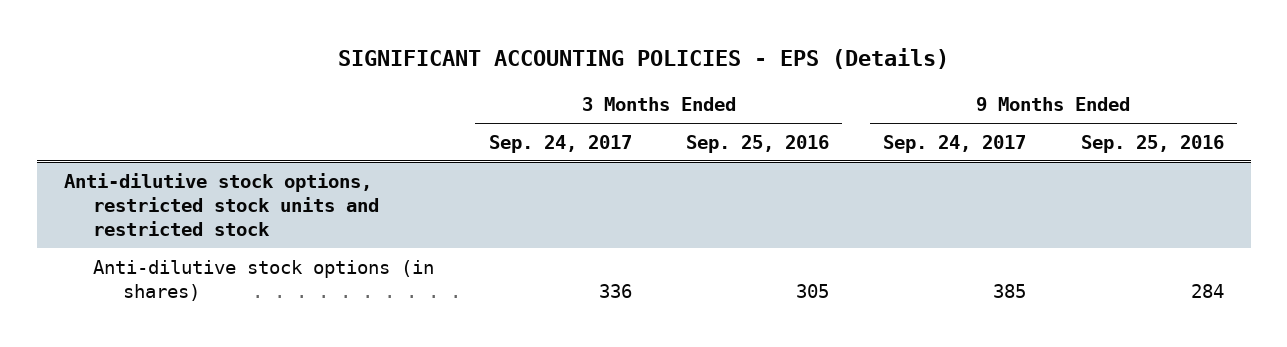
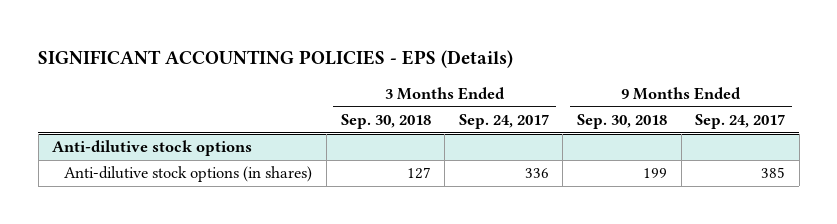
[685,134,829,153] Sep. 25, 2016 -> none
[1080,134,1224,153] Sep. 25, 2016 -> none
none -> [340,114,431,130] Sep. 30, 2018
none -> [576,114,667,130] Sep. 30, 2018
[63,172,380,236] Anti-dilutive stock options, restricted stock units and restricted stock -> [52,140,253,157] Anti-dilutive stock options

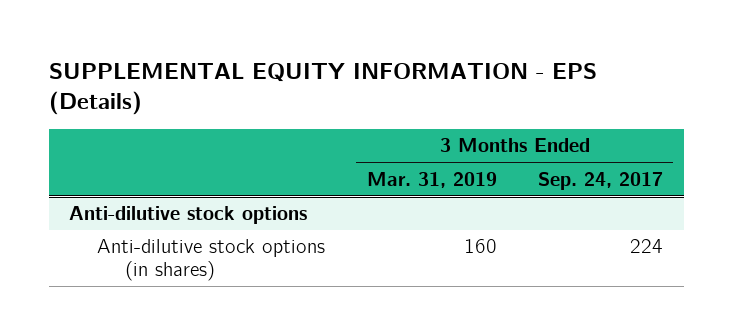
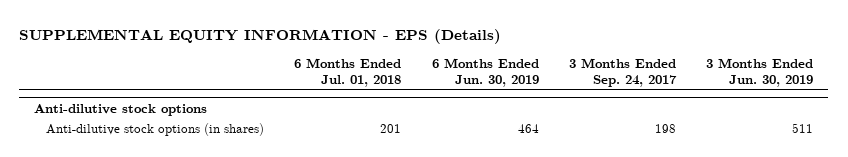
[366,171,497,188] Mar. 31, 2019 -> none
none -> [294,57,402,87] 6 Months Ended Jul. 01, 2018
none -> [431,57,539,87] 6 Months Ended Jun. 30, 2019
none -> [706,57,814,87] 3 Months Ended Jun. 30, 2019
[629,239,663,254] 224 -> [654,123,676,133] 198

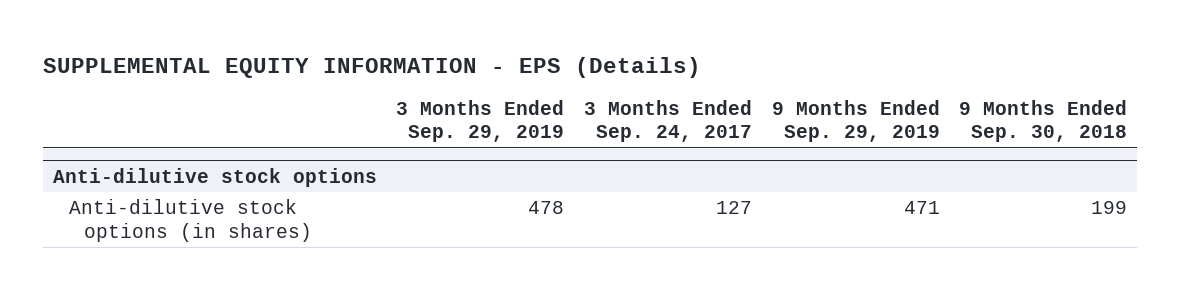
[294,57,402,87] 6 Months Ended Jul. 01, 2018 -> none
[431,57,539,87] 6 Months Ended Jun. 30, 2019 -> none
[706,57,814,87] 3 Months Ended Jun. 30, 2019 -> none
none -> [396,99,565,143] 3 Months Ended Sep. 29, 2019
none -> [771,99,940,143] 9 Months Ended Sep. 29, 2019
none -> [959,99,1128,143] 9 Months Ended Sep. 30, 2018
[654,123,676,133] 198 -> [716,201,753,215] 127

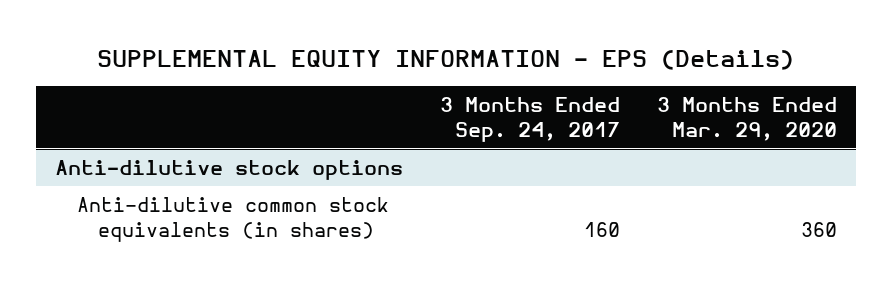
[396,99,565,143] 3 Months Ended Sep. 29, 2019 -> none
[771,99,940,143] 9 Months Ended Sep. 29, 2019 -> none
[959,99,1128,143] 9 Months Ended Sep. 30, 2018 -> none
none -> [657,96,838,141] 3 Months Ended Mar. 29, 2020
[68,199,313,242] Anti-dilutive stock options (in shares) -> [76,196,389,242] Anti-dilutive common stock equivalents (in shares)
[716,201,753,215] 127 -> [584,221,621,237] 160

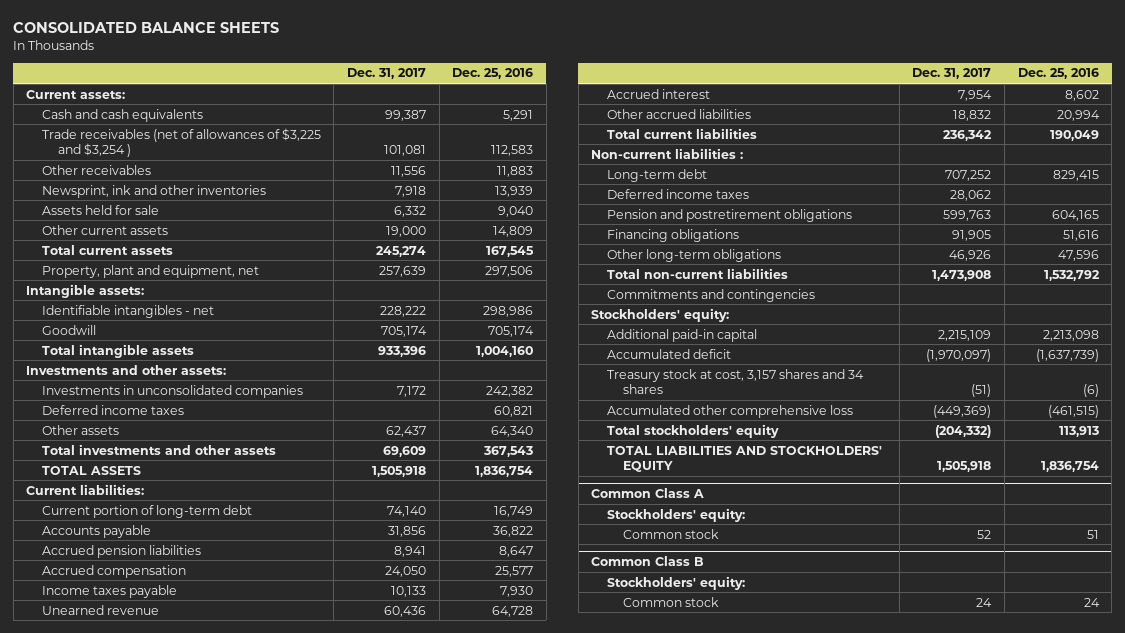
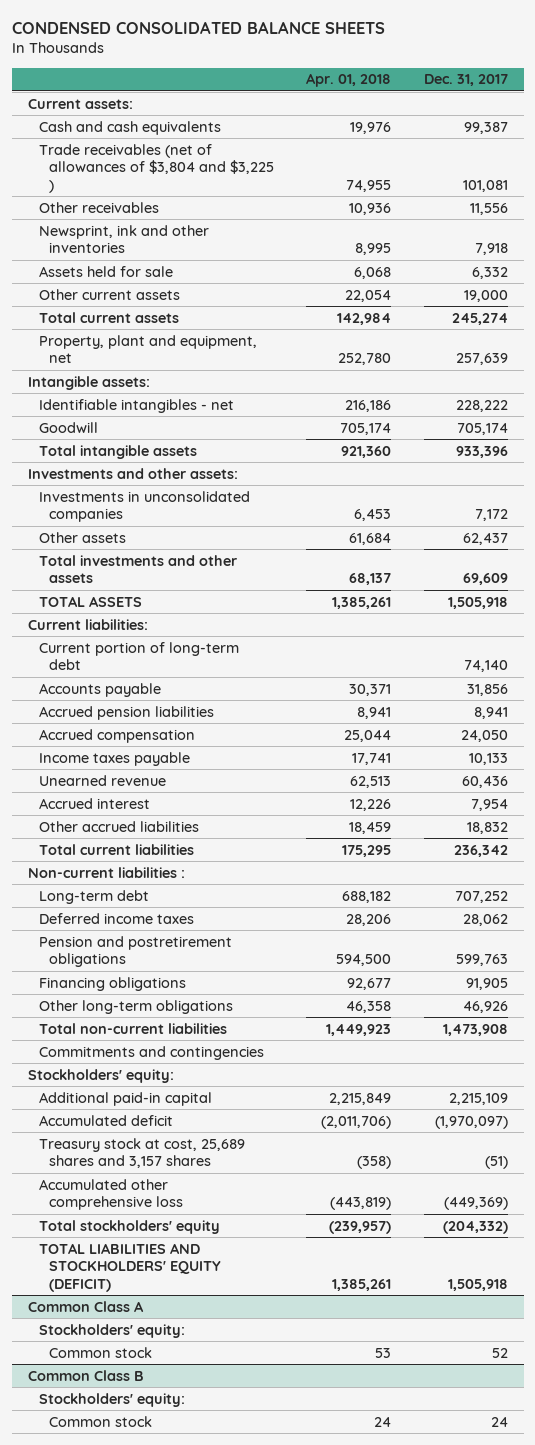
[13,21,280,33] CONSOLIDATED BALANCE SHEETS -> [11,20,385,34] CONDENSED CONSOLIDATED BALANCE SHEETS
[452,68,534,80] Dec. 25, 2016 -> none
none -> [306,73,392,88] Apr. 01, 2018
[41,127,321,158] Trade receivables (net of allowances of $3,225 and $3,254 ) -> [38,143,275,193] Trade receivables (net of allowances of $3,804 and $3,225 )
[41,404,184,415] Deferred income taxes -> none
[607,368,865,395] Treasury stock at cost, 3,157 shares and 34 shares -> [38,1137,245,1169] Treasury stock at cost, 25,689 shares and 3,157 shares
[607,445,883,473] TOTAL LIABILITIES AND STOCKHOLDERS' EQUITY -> [38,1242,222,1292] TOTAL LIABILITIES AND STOCKHOLDERS' EQUITY (DEFICIT)

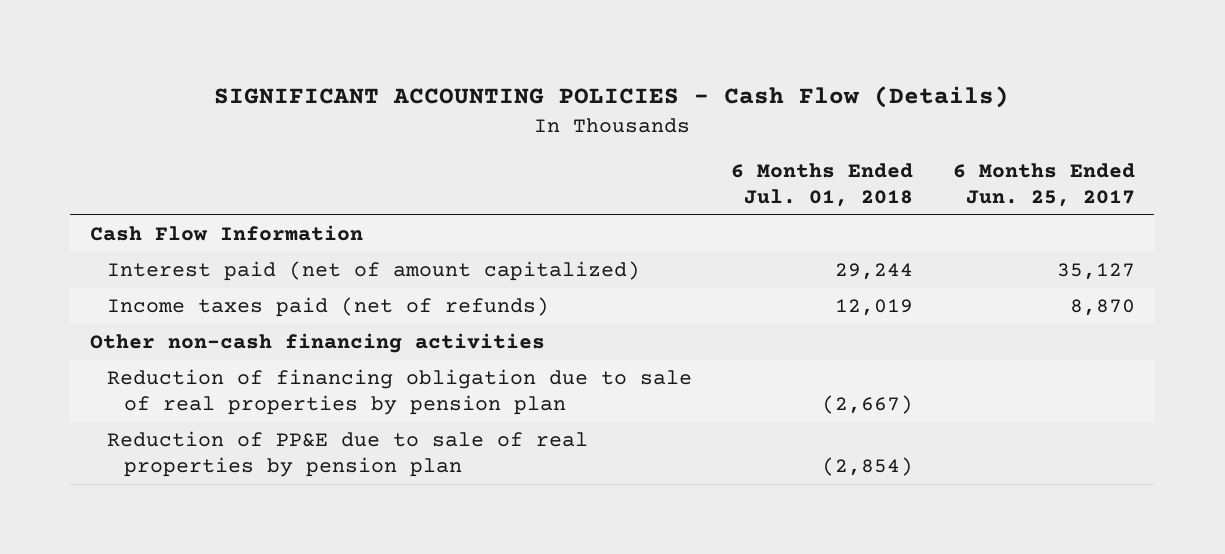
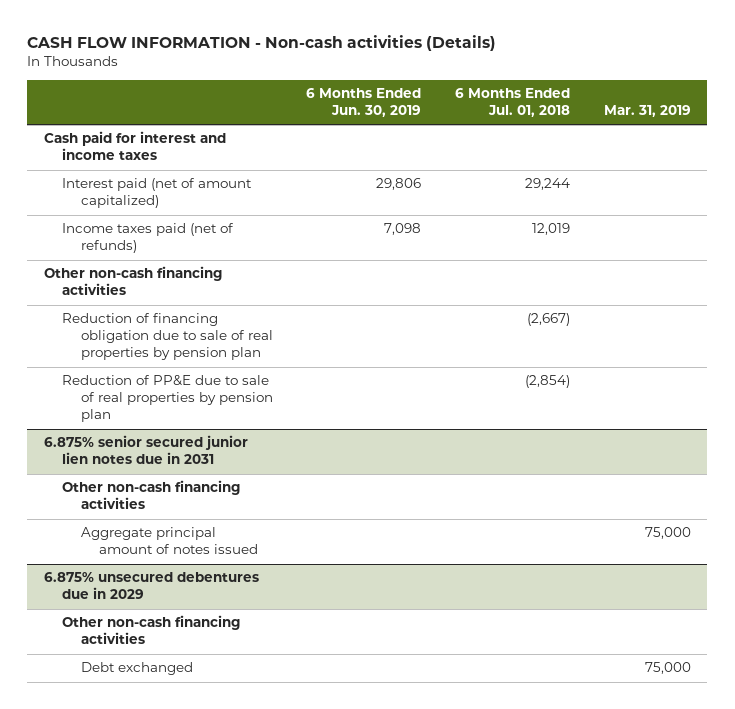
[214,86,1010,109] SIGNIFICANT ACCOUNTING POLICIES - Cash Flow (Details) -> [27,35,497,52] CASH FLOW INFORMATION - Non-cash activities (Details)
[952,163,1135,207] 6 Months Ended Jun. 25, 2017 -> none
none -> [306,88,422,118] 6 Months Ended Jun. 30, 2019
none -> [603,105,691,118] Mar. 31, 2019
[89,225,363,242] Cash Flow Information -> [44,131,227,161] Cash paid for interest and income taxes
none -> [44,435,249,465] 6.875% senior secured junior lien notes due in 2031
none -> [62,480,241,510] Other non-cash financing activities
none -> [80,527,258,555] Aggregate principal amount of notes issued
none -> [44,572,260,600] 6.875% unsecured debentures due in 2029
none -> [62,615,241,645] Other non-cash financing activities
none -> [80,662,193,676] Debt exchanged

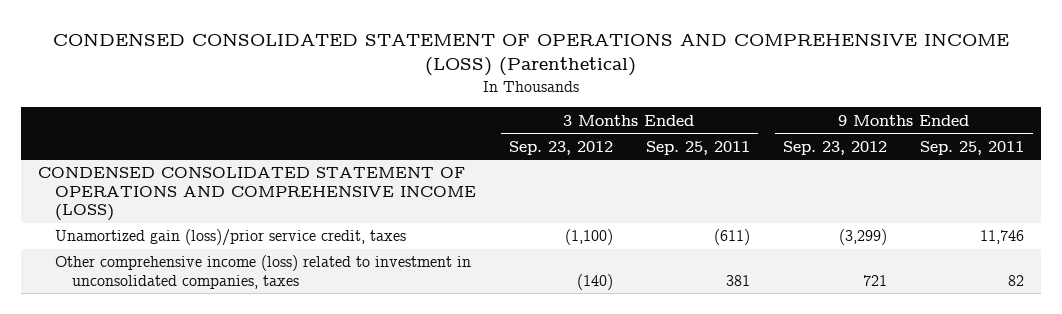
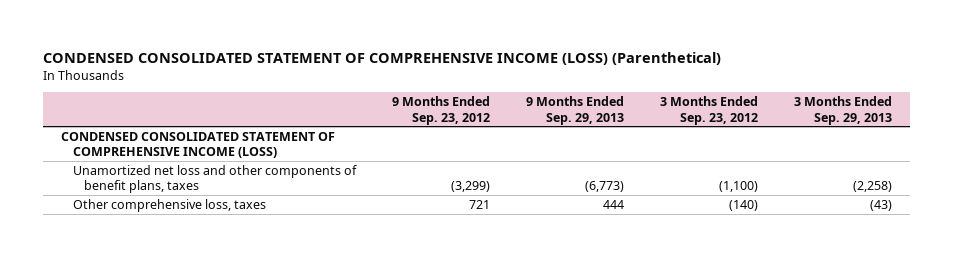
[52,32,1009,77] CONDENSED CONSOLIDATED STATEMENT OF OPERATIONS AND COMPREHENSIVE INCOME (LOSS) (Parenthetical) -> [43,51,722,65] CONDENSED CONSOLIDATED STATEMENT OF COMPREHENSIVE INCOME (LOSS) (Parenthetical)
[645,140,750,155] Sep. 25, 2011 -> none
[920,140,1025,155] Sep. 25, 2011 -> none
none -> [526,96,625,125] 9 Months Ended Sep. 29, 2013
none -> [794,96,893,125] 3 Months Ended Sep. 29, 2013
[37,167,476,222] CONDENSED CONSOLIDATED STATEMENT OF OPERATIONS AND COMPREHENSIVE INCOME (LOSS) -> [61,131,336,159] CONDENSED CONSOLIDATED STATEMENT OF COMPREHENSIVE INCOME (LOSS)
[54,229,406,247] Unamortized gain (loss)/prior service credit, taxes -> [72,164,357,194] Unamortized net loss and other components of benefit plans, taxes
[54,255,471,289] Other comprehensive income (loss) related to investment in unconsolidated companies, taxes -> [72,198,266,212] Other comprehensive loss, taxes

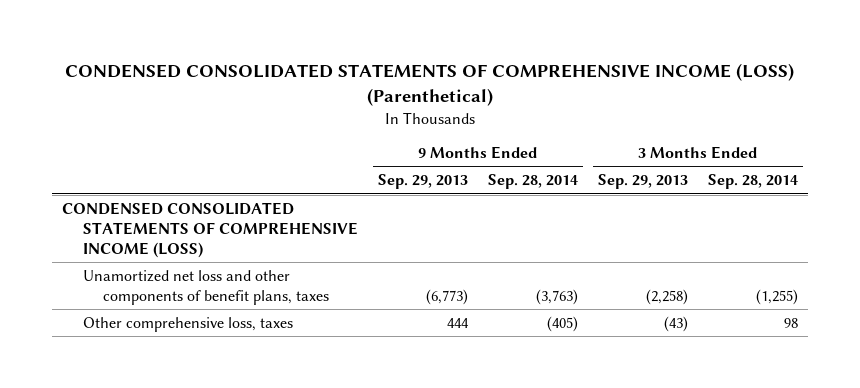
[43,51,722,65] CONDENSED CONSOLIDATED STATEMENT OF COMPREHENSIVE INCOME (LOSS) (Parenthetical) -> [64,62,794,106] CONDENSED CONSOLIDATED STATEMENTS OF COMPREHENSIVE INCOME (LOSS) (Parenthetical)
[391,96,490,125] 9 Months Ended Sep. 23, 2012 -> none
[660,96,759,125] 3 Months Ended Sep. 23, 2012 -> none
none -> [487,174,578,190] Sep. 28, 2014
none -> [708,174,799,190] Sep. 28, 2014
[61,131,336,159] CONDENSED CONSOLIDATED STATEMENT OF COMPREHENSIVE INCOME (LOSS) -> [61,201,358,258] CONDENSED CONSOLIDATED STATEMENTS OF COMPREHENSIVE INCOME (LOSS)

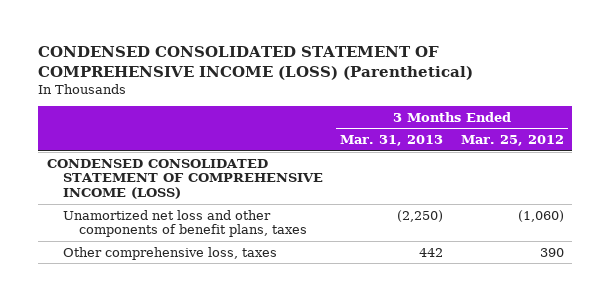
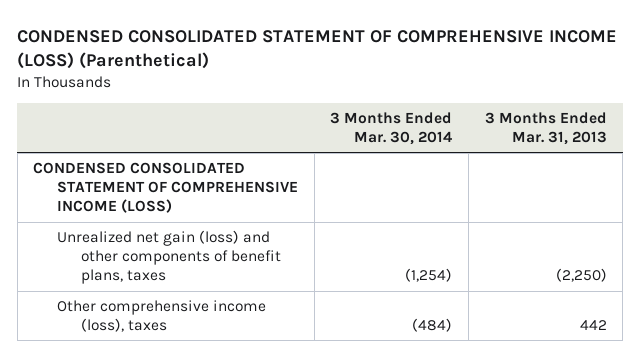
[460,135,564,147] Mar. 25, 2012 -> none
none -> [330,111,453,146] 3 Months Ended Mar. 30, 2014
[63,209,308,238] Unamortized net loss and other components of benefit plans, taxes -> [57,230,282,285] Unrealized net gain (loss) and other components of benefit plans, taxes
[63,246,278,260] Other comprehensive loss, taxes -> [57,300,267,333] Other comprehensive income (loss), taxes

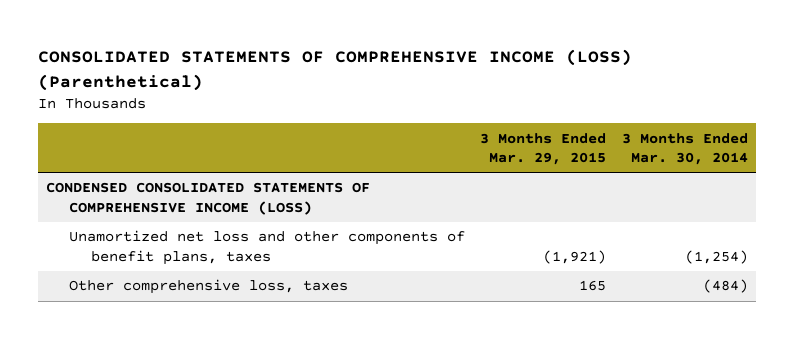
[17,29,618,69] CONDENSED CONSOLIDATED STATEMENT OF COMPREHENSIVE INCOME (LOSS) (Parenthetical) -> [38,49,633,91] CONSOLIDATED STATEMENTS OF COMPREHENSIVE INCOME (LOSS) (Parenthetical)
[484,111,607,146] 3 Months Ended Mar. 31, 2013 -> none
none -> [480,132,607,166] 3 Months Ended Mar. 29, 2015
[33,162,299,214] CONDENSED CONSOLIDATED STATEMENT OF COMPREHENSIVE INCOME (LOSS) -> [46,182,371,215] CONDENSED CONSOLIDATED STATEMENTS OF COMPREHENSIVE INCOME (LOSS)
[57,230,282,285] Unrealized net gain (loss) and other components of benefit plans, taxes -> [68,230,465,265] Unamortized net loss and other components of benefit plans, taxes
[57,300,267,333] Other comprehensive income (loss), taxes -> [68,279,348,295] Other comprehensive loss, taxes

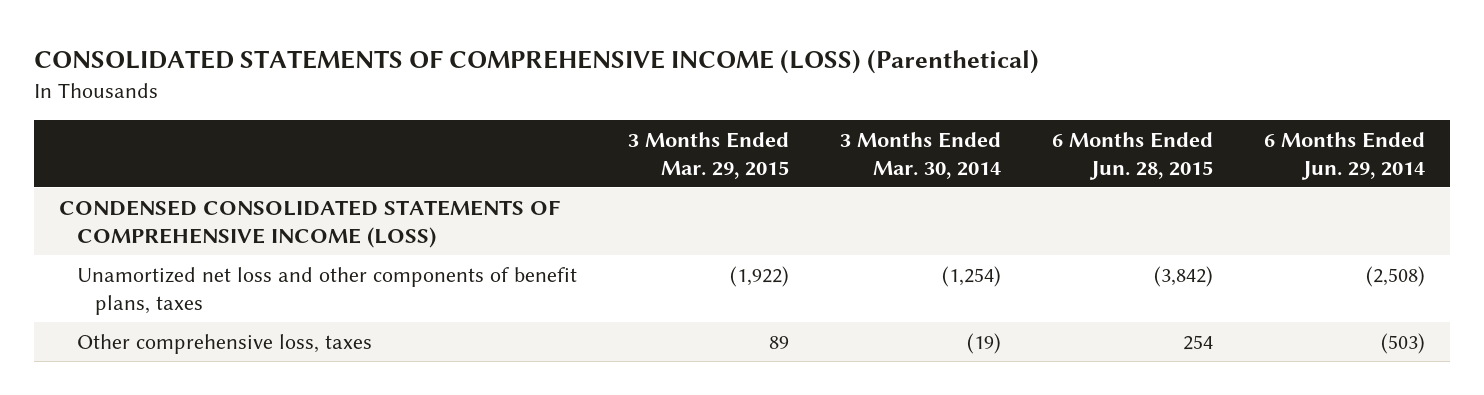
none -> [1051,131,1213,180] 6 Months Ended Jun. 28, 2015
none -> [1263,131,1425,180] 6 Months Ended Jun. 29, 2014
[543,249,607,264] (1,921) -> [730,265,790,287] (1,922)
[579,280,607,292] 165 -> [769,335,790,349] 89
[702,279,748,294] (484) -> [967,332,1002,354] (19)

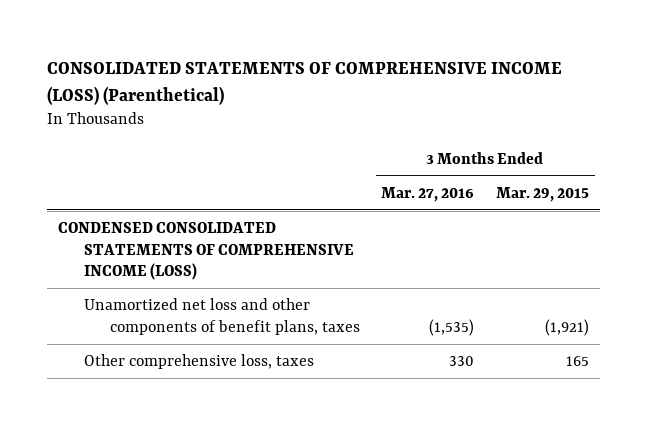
[840,131,1002,179] 3 Months Ended Mar. 30, 2014 -> none
[1051,131,1213,180] 6 Months Ended Jun. 28, 2015 -> none
[1263,131,1425,180] 6 Months Ended Jun. 29, 2014 -> none
none -> [381,186,475,202] Mar. 27, 2016
[730,265,790,287] (1,922) -> [545,318,590,336] (1,921)
[769,335,790,349] 89 -> [566,355,590,366] 165

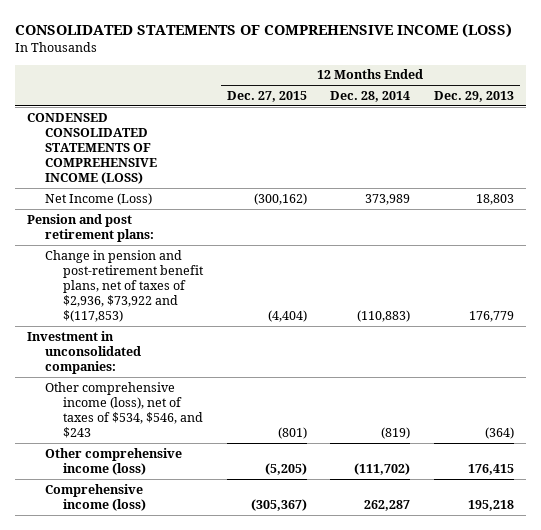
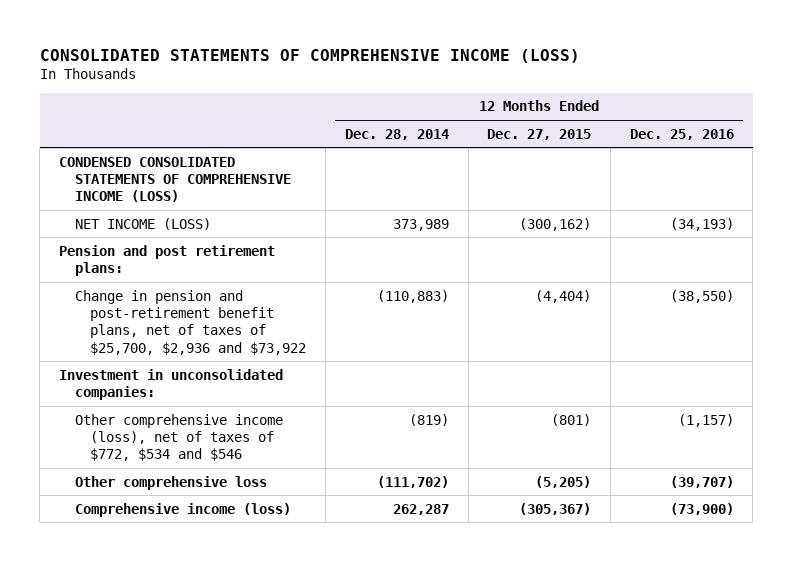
[434,90,515,102] Dec. 29, 2013 -> none
none -> [629,128,734,140] Dec. 25, 2016
[45,192,153,205] Net Income (Loss) -> [74,217,211,230] NET INCOME (LOSS)
[45,249,205,322] Change in pension and post-retirement benefit plans, net of taxes of $2,936, $73,922 and $(117,853) -> [74,289,307,355] Change in pension and post-retirement benefit plans, net of taxes of $25,700, $2,936 and $73,922
[45,381,204,438] Other comprehensive income (loss), net of taxes of $534, $546, and $243 -> [74,413,283,462] Other comprehensive income (loss), net of taxes of $772, $534 and $546
[45,447,183,475] Other comprehensive income (loss) -> [74,475,267,490] Other comprehensive loss

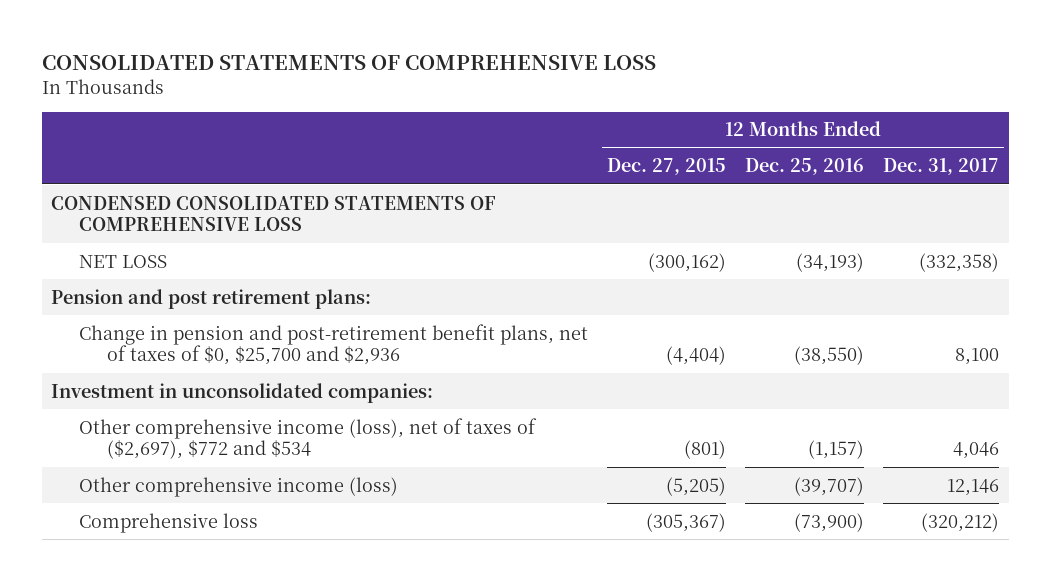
[39,48,580,63] CONSOLIDATED STATEMENTS OF COMPREHENSIVE INCOME (LOSS) -> [41,54,656,70] CONSOLIDATED STATEMENTS OF COMPREHENSIVE LOSS
[344,128,449,140] Dec. 28, 2014 -> none
none -> [883,158,1000,176] Dec. 31, 2017
[58,156,291,203] CONDENSED CONSOLIDATED STATEMENTS OF COMPREHENSIVE INCOME (LOSS) -> [51,195,497,232] CONDENSED CONSOLIDATED STATEMENTS OF COMPREHENSIVE LOSS
[74,217,211,230] NET INCOME (LOSS) -> [79,254,168,268] NET LOSS
[74,289,307,355] Change in pension and post-retirement benefit plans, net of taxes of $25,700, $2,936 and $73,922 -> [79,323,589,366] Change in pension and post-retirement benefit plans, net of taxes of $0, $25,700 and $2,936
[74,413,283,462] Other comprehensive income (loss), net of taxes of $772, $534 and $546 -> [79,417,538,460] Other comprehensive income (loss), net of taxes of ($2,697), $772 and $534
[74,475,267,490] Other comprehensive loss -> [79,476,399,497] Other comprehensive income (loss)
[74,502,291,517] Comprehensive income (loss) -> [79,512,259,533] Comprehensive loss

